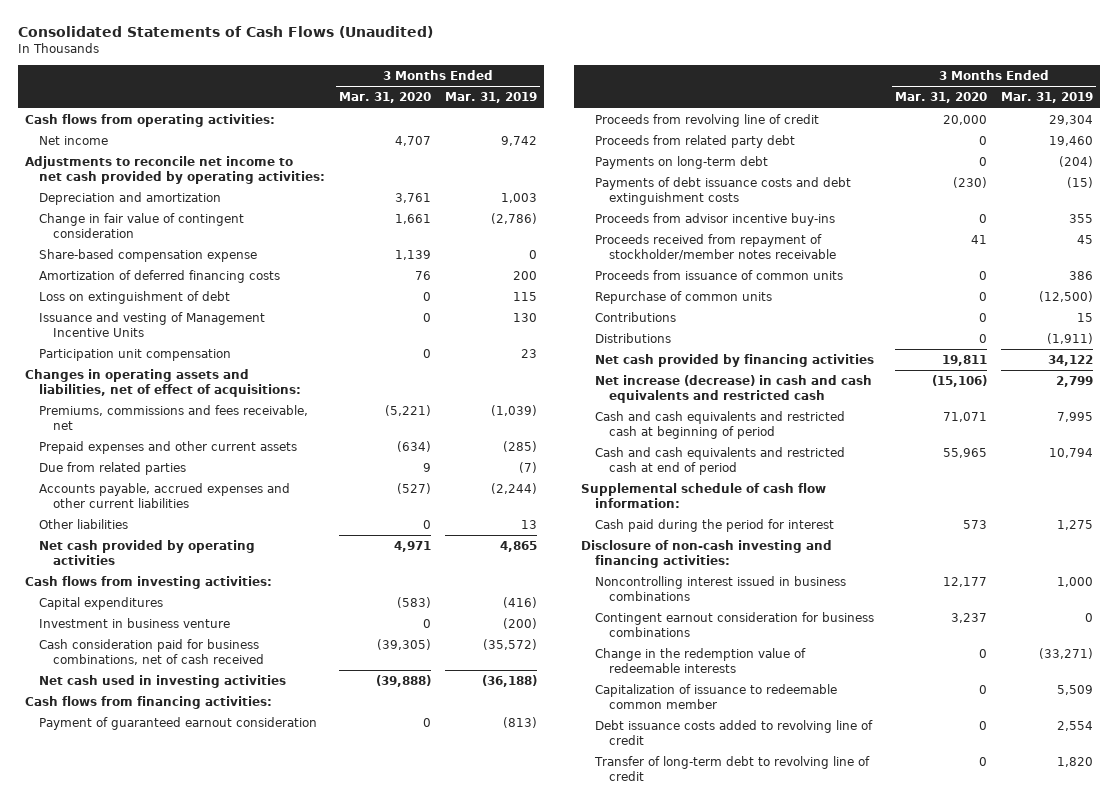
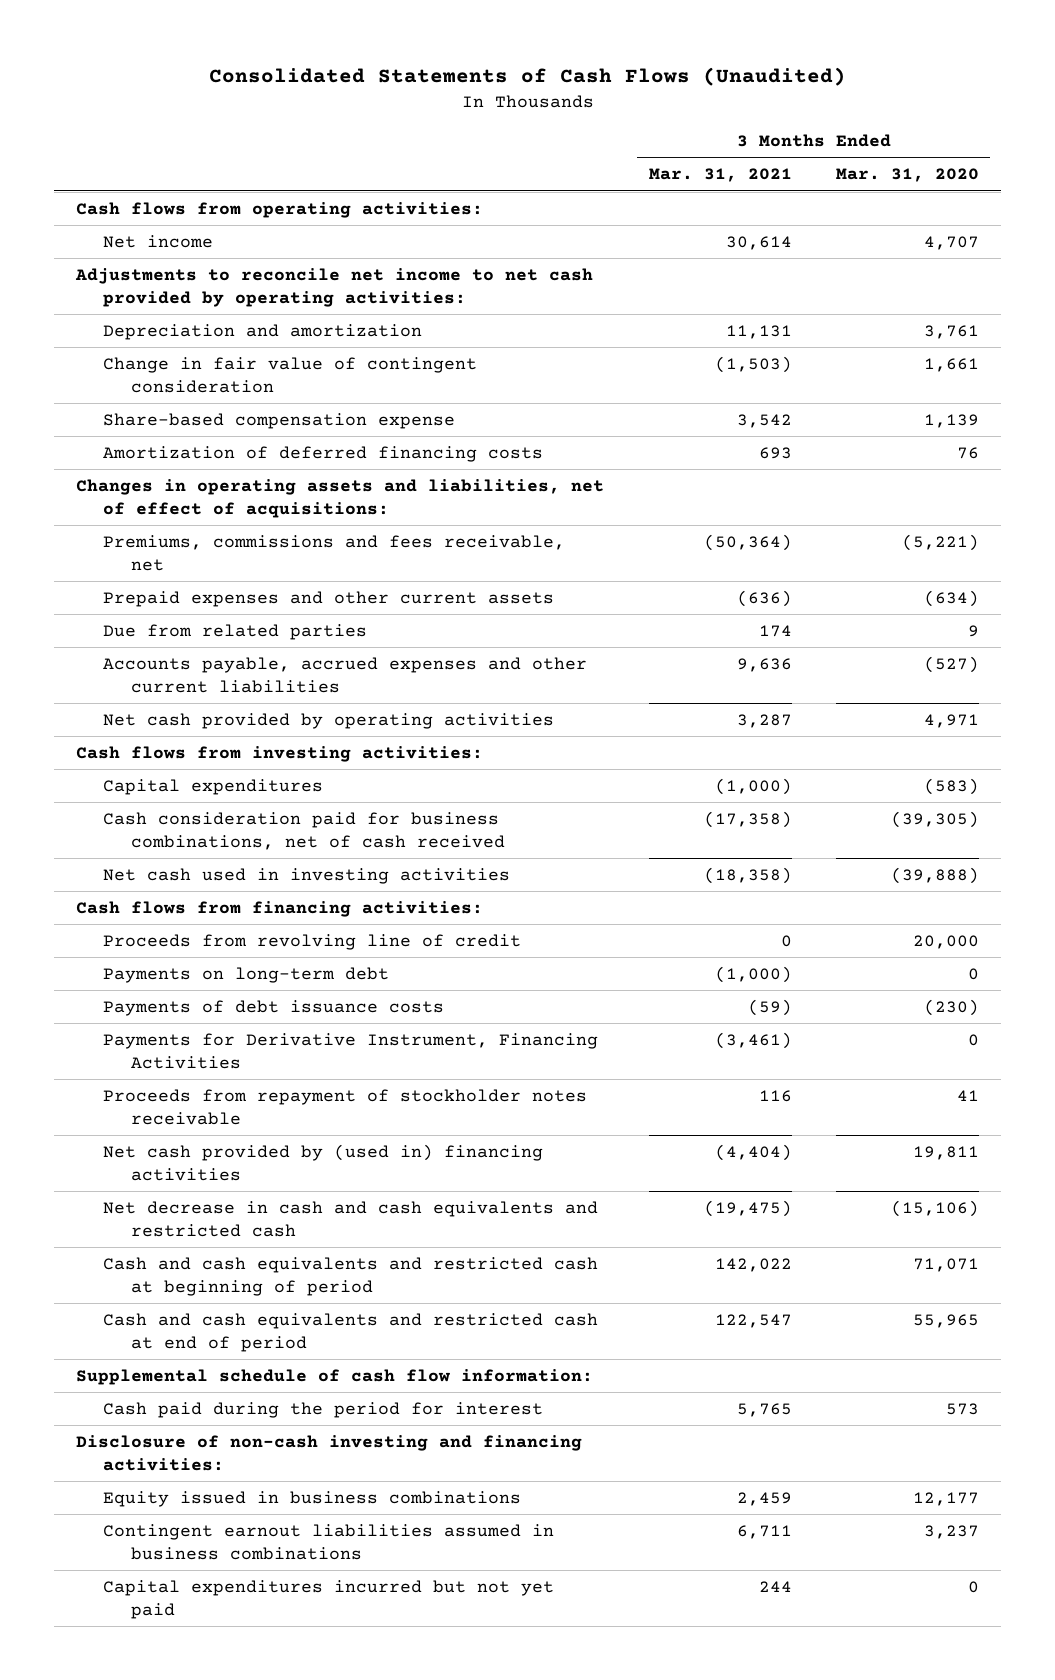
[444,92,537,104] Mar. 31, 2019 -> none
none -> [648,168,792,183] Mar. 31, 2021
[39,290,231,304] Loss on extinguishment of debt -> none
[39,311,266,338] Issuance and vesting of Management Incentive Units -> none
[39,348,232,361] Participation unit compensation -> none
[39,518,129,529] Other liabilities -> none
[39,617,231,628] Investment in business venture -> none
[39,716,318,730] Payment of guaranteed earnout consideration -> none
[595,134,796,148] Proceeds from related party debt -> none
[595,212,836,226] Proceeds from advisor incentive buy-ins -> none
[595,269,844,280] Proceeds from issuance of common units -> none
[595,290,773,304] Repurchase of common units -> none
[595,311,677,322] Contributions -> none
[595,332,672,343] Distributions -> none
[595,176,852,206] Payments of debt issuance costs and debt extinguishment costs -> [103,999,445,1016] Payments of debt issuance costs
none -> [103,1032,599,1069] Payments for Derivative Instrument, Financing Activities
[595,233,837,261] Proceeds received from repayment of stockholder/member notes receivable -> [103,1088,588,1125] Proceeds from repayment of stockholder notes receivable
[595,353,875,367] Net cash provided by financing activities -> [103,1143,544,1181] Net cash provided by (used in) financing activities
[595,374,873,404] Net increase (decrease) in cash and cash equivalents and restricted cash -> [103,1200,599,1237] Net decrease in cash and cash equivalents and restricted cash
[595,647,807,674] Change in the redemption value of redeemable interests -> none
[595,683,838,710] Capitalization of issuance to redeemable common member -> none
[595,719,874,746] Debt issuance costs added to revolving line of credit -> none
[594,755,871,782] Transfer of long-term debt to revolving line of credit -> none
[595,575,847,602] Noncontrolling interest issued in business combinations -> [103,1490,522,1507] Equity issued in business combinations
[595,611,875,638] Contingent earnout consideration for business combinations -> [103,1523,555,1560] Contingent earnout liabilities assumed in business combinations
none -> [103,1579,555,1619] Capital expenditures incurred but not yet paid

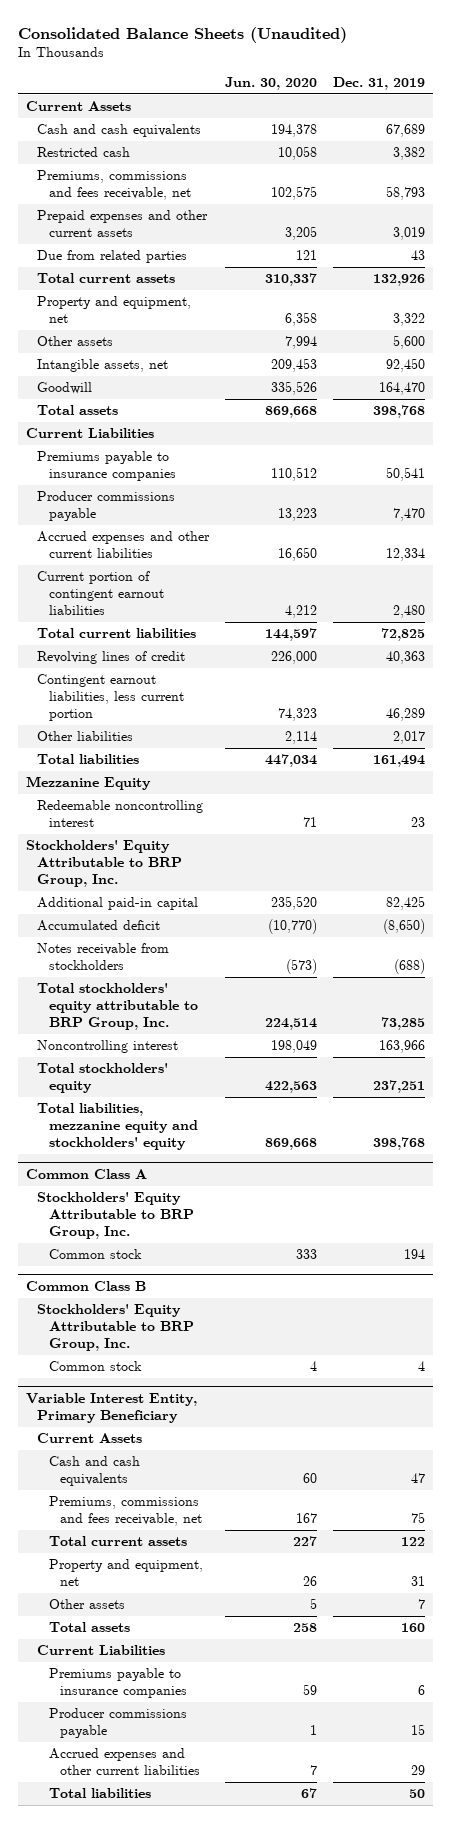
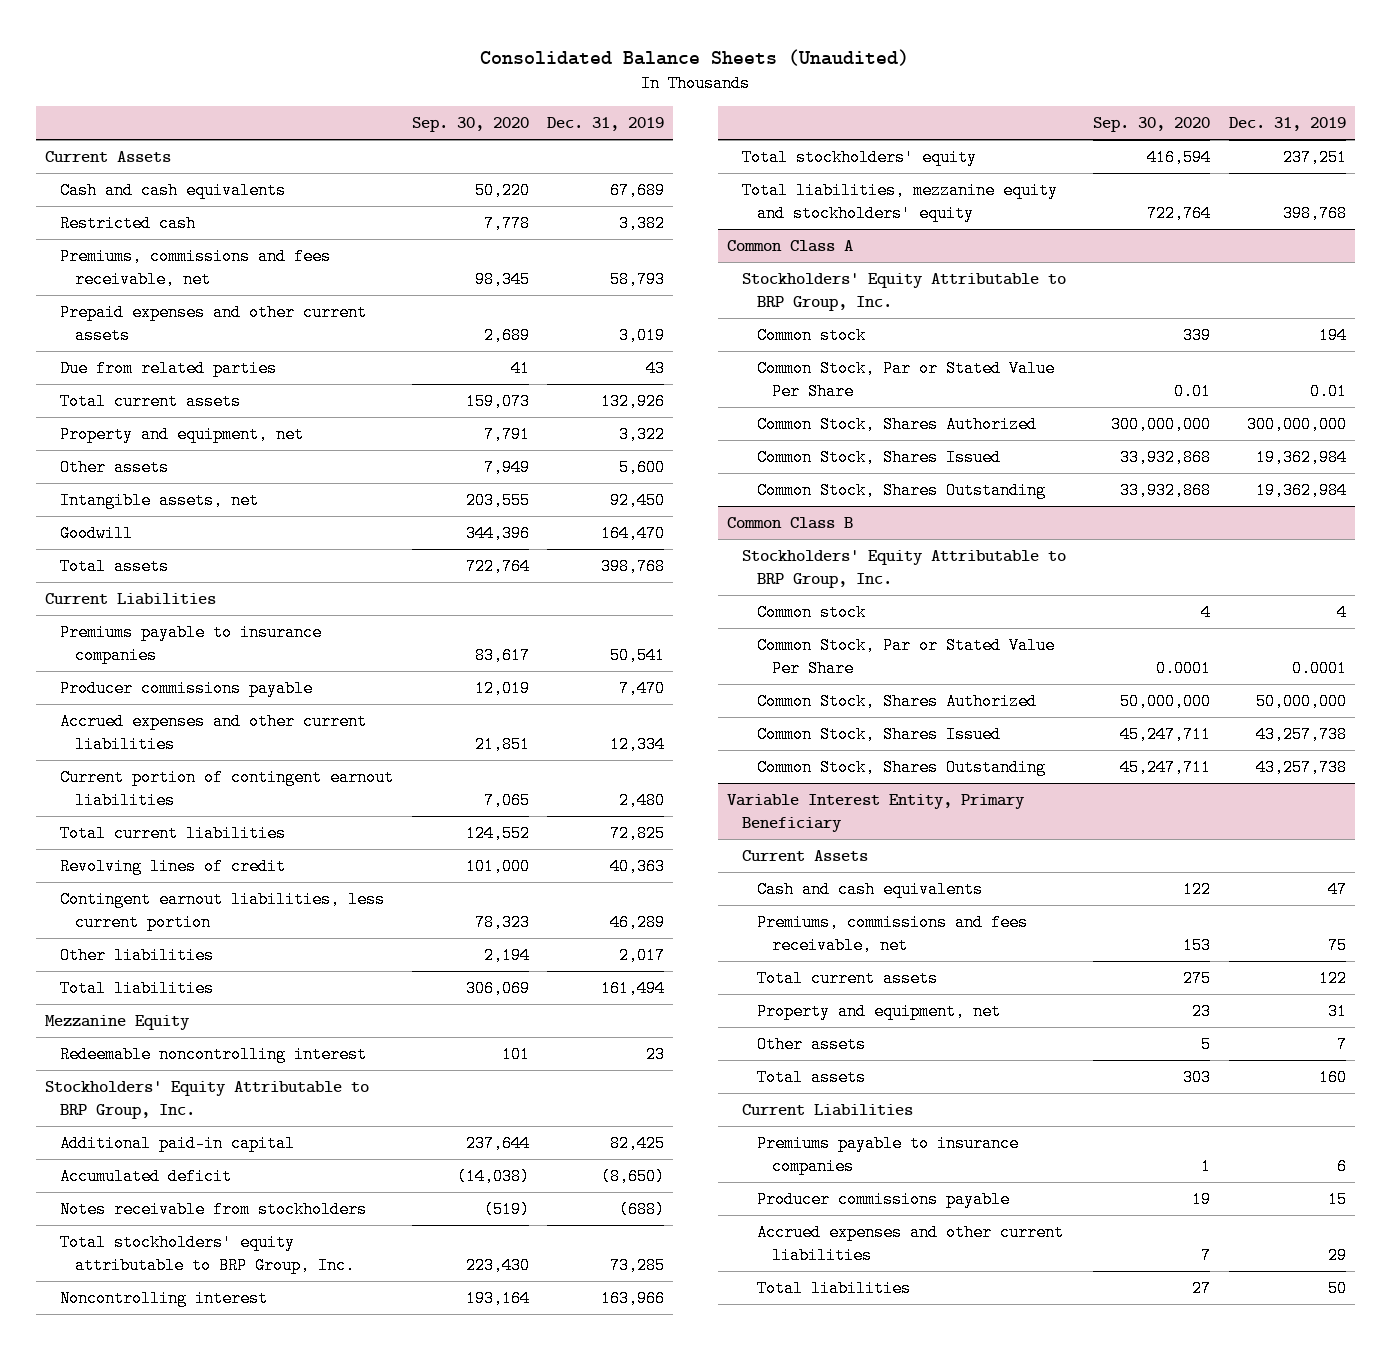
[224,76,317,90] Jun. 30, 2020 -> none
none -> [411,117,529,133] Sep. 30, 2020
none -> [757,360,1056,400] Common Stock, Par or Stated Value Per Share
none -> [757,416,1038,434] Common Stock, Shares Authorized
none -> [757,449,1002,467] Common Stock, Shares Issued
none -> [757,482,1047,500] Common Stock, Shares Outstanding
none -> [757,637,1056,677] Common Stock, Par or Stated Value Per Share
none -> [757,693,1038,711] Common Stock, Shares Authorized
none -> [757,726,1002,744] Common Stock, Shares Issued
none -> [757,759,1047,777] Common Stock, Shares Outstanding

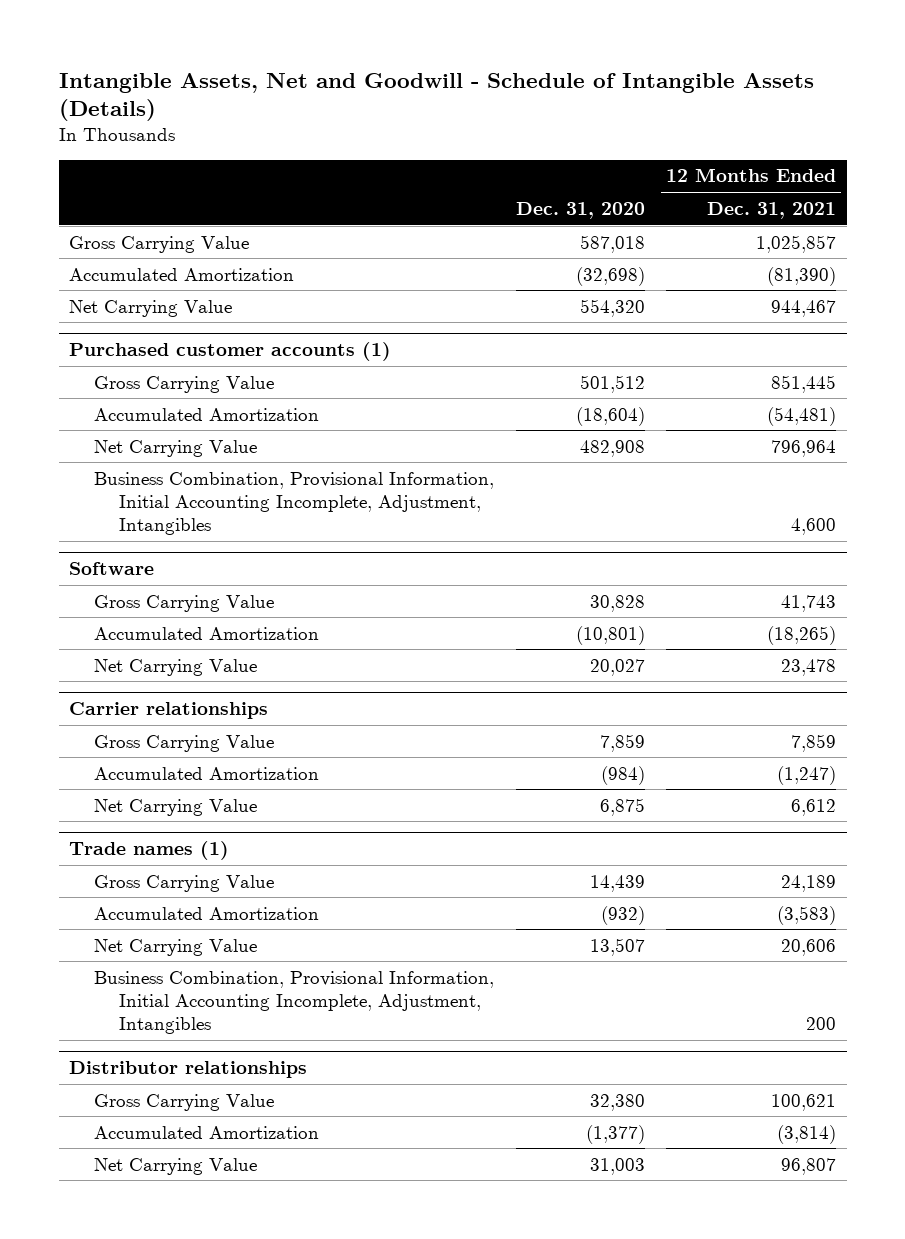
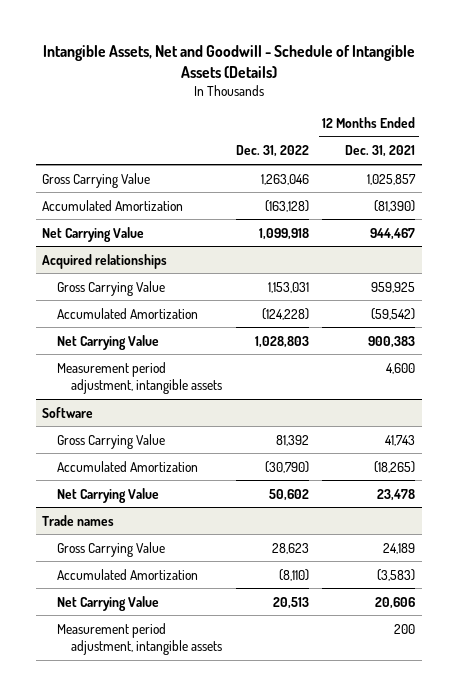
[515,201,645,219] Dec. 31, 2020 -> none
none -> [235,145,309,158] Dec. 31, 2022
[69,342,392,362] Purchased customer accounts (1) -> none
none -> [42,253,168,269] Acquired relationships
[770,374,836,393] 851,445 -> [371,281,416,293] 959,925
[766,406,836,426] (54,481) -> [371,307,416,320] (59,542)
[770,439,836,457] 796,964 -> [368,335,416,348] 900,383
[94,471,495,536] Business Combination, Provisional Information, Initial Accounting Incomplete, Adjustment, Intangibles -> [56,361,222,394] Measurement period adjustment, intangible assets
[69,702,269,720] Carrier relationships -> none
[94,734,275,752] Gross Carrying Value -> none
[94,766,320,780] Accumulated Amortization -> none
[94,798,258,816] Net Carrying Value -> none
[69,841,230,861] Trade names (1) -> [42,514,115,526] Trade names
[69,1061,308,1079] Distributor relationships -> none
[94,1093,275,1111] Gross Carrying Value -> none
[94,1125,320,1139] Accumulated Amortization -> none
[94,1157,258,1175] Net Carrying Value -> none
[94,970,495,1035] Business Combination, Provisional Information, Initial Accounting Incomplete, Adjustment, Intangibles -> [56,622,222,655] Measurement period adjustment, intangible assets

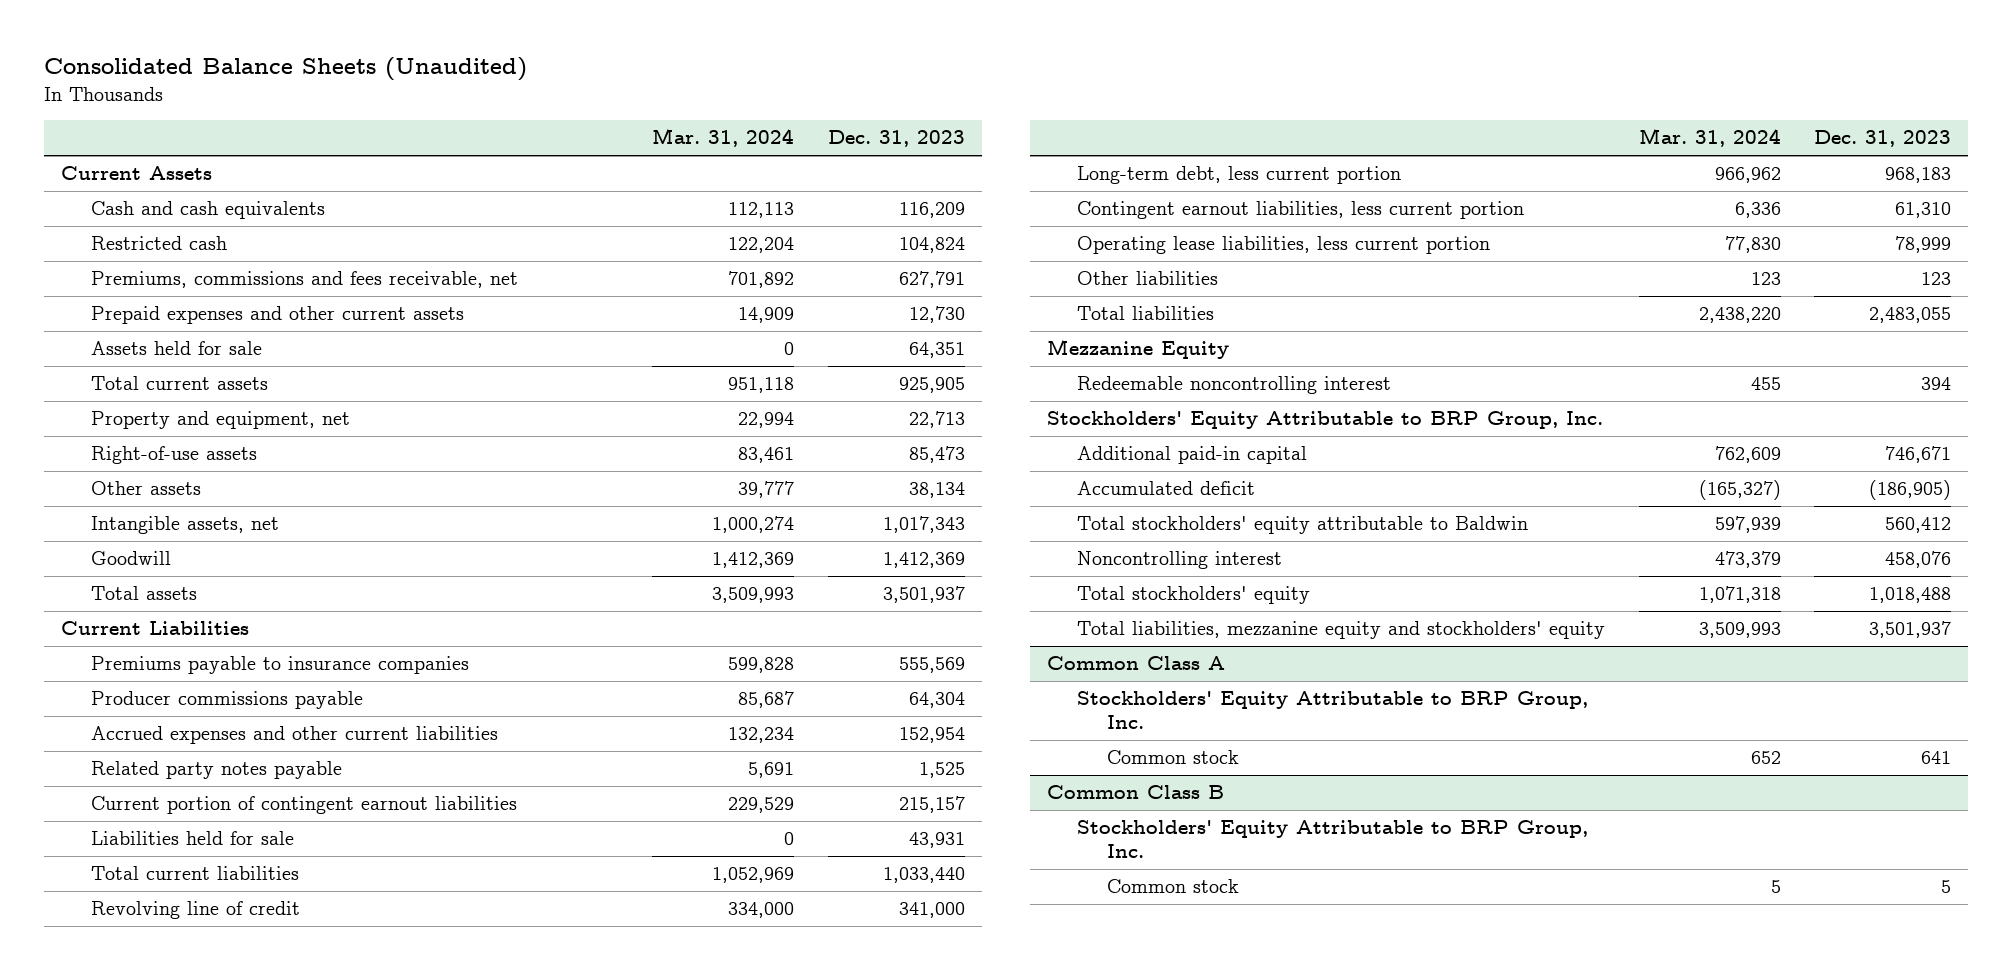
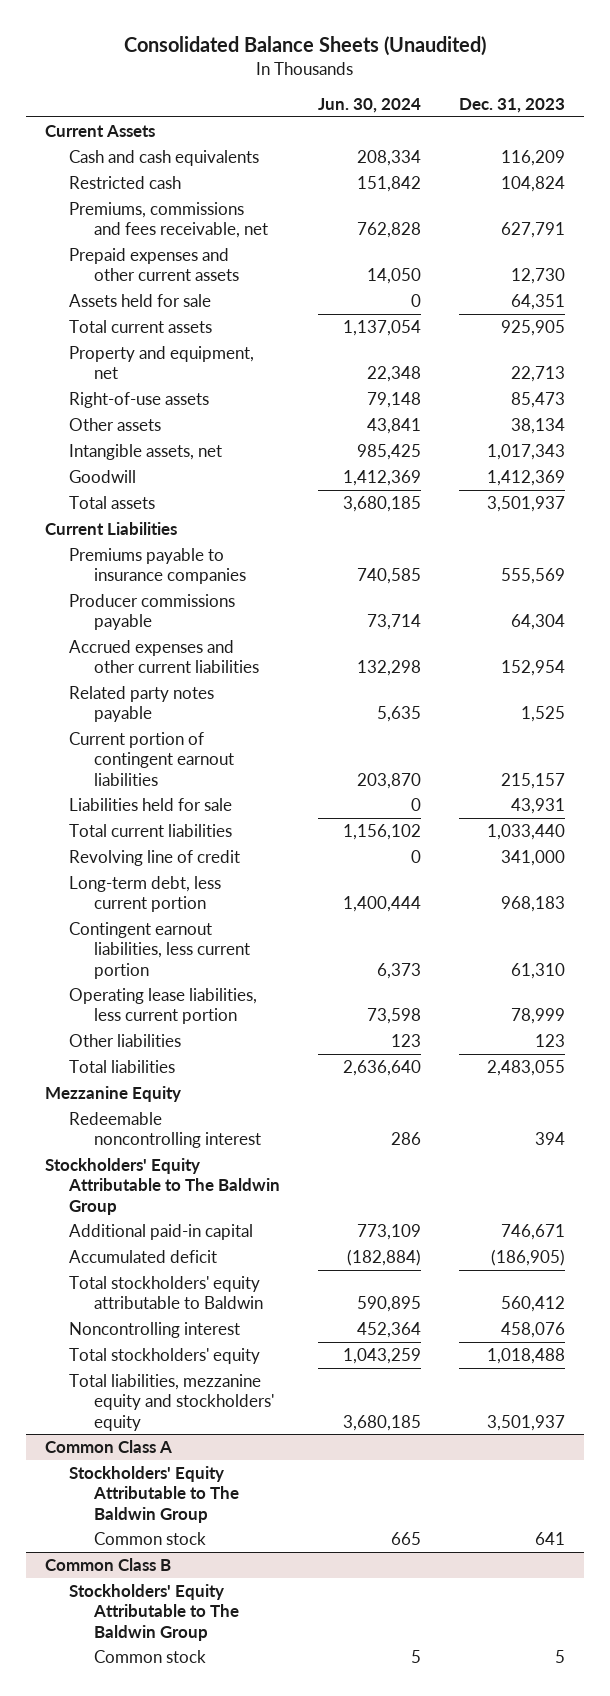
[652,128,795,148] Mar. 31, 2024 -> none
none -> [318,98,422,114] Jun. 30, 2024
[1047,411,1604,430] Stockholders' Equity Attributable to BRP Group, Inc. -> [44,1157,281,1215] Stockholders' Equity Attributable to The Baldwin Group
[1076,691,1588,730] Stockholders' Equity Attributable to BRP Group, Inc. -> [69,1465,239,1523] Stockholders' Equity Attributable to The Baldwin Group
[1076,820,1588,859] Stockholders' Equity Attributable to BRP Group, Inc. -> [69,1583,239,1641] Stockholders' Equity Attributable to The Baldwin Group

